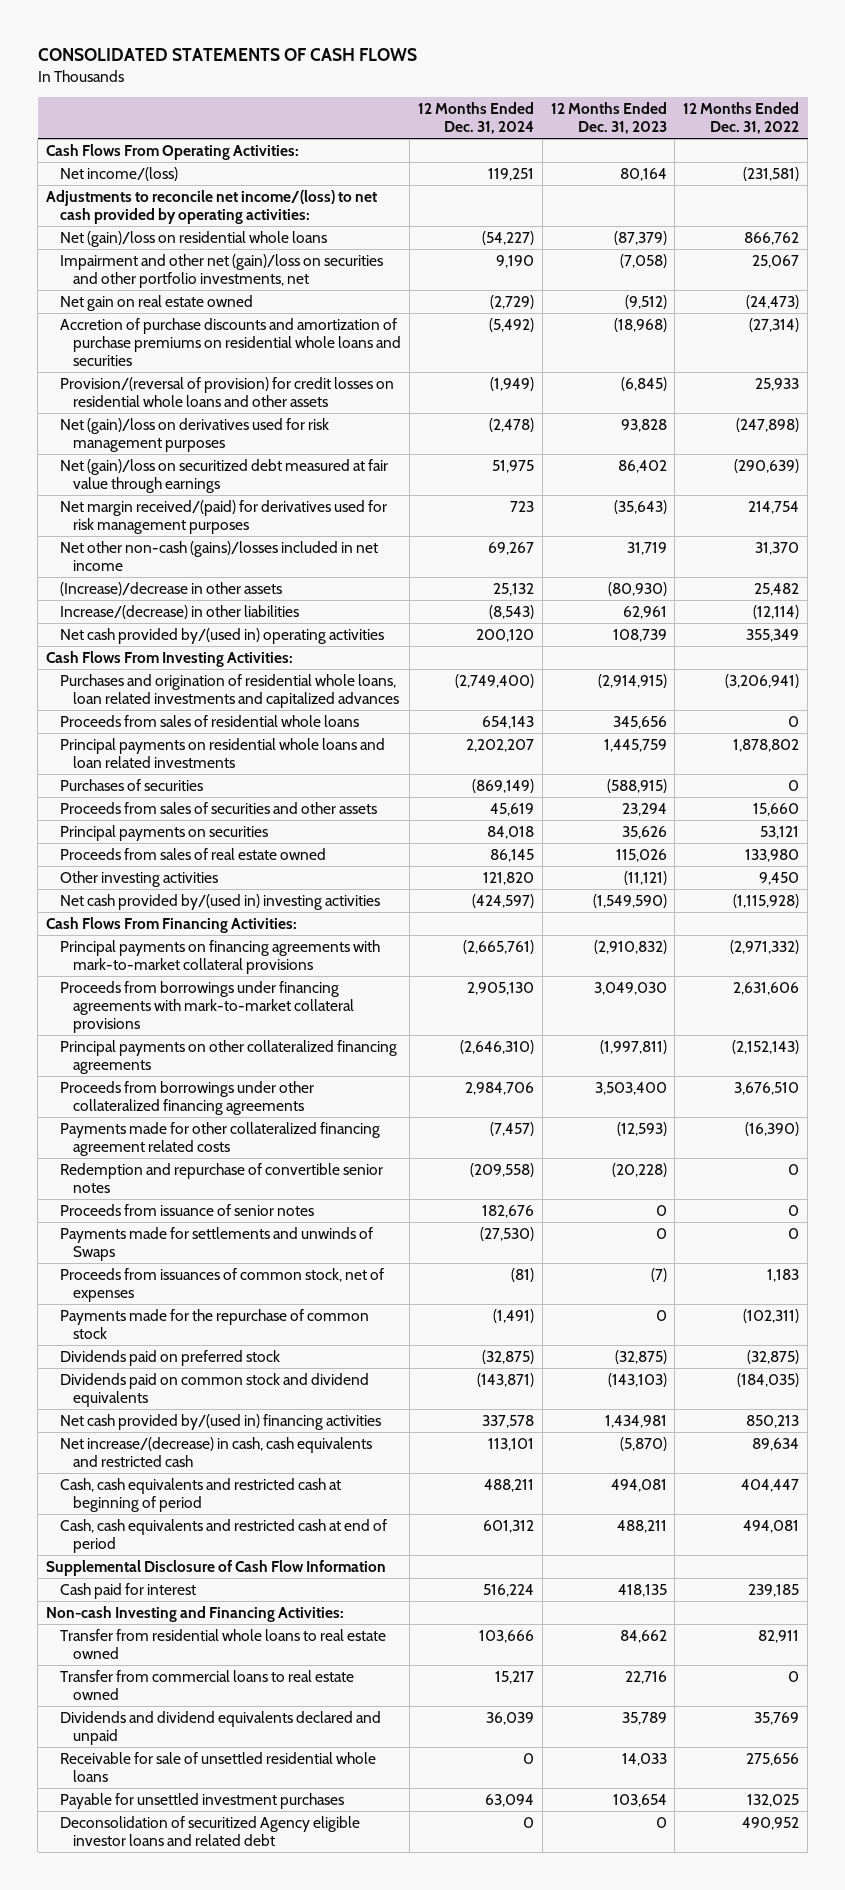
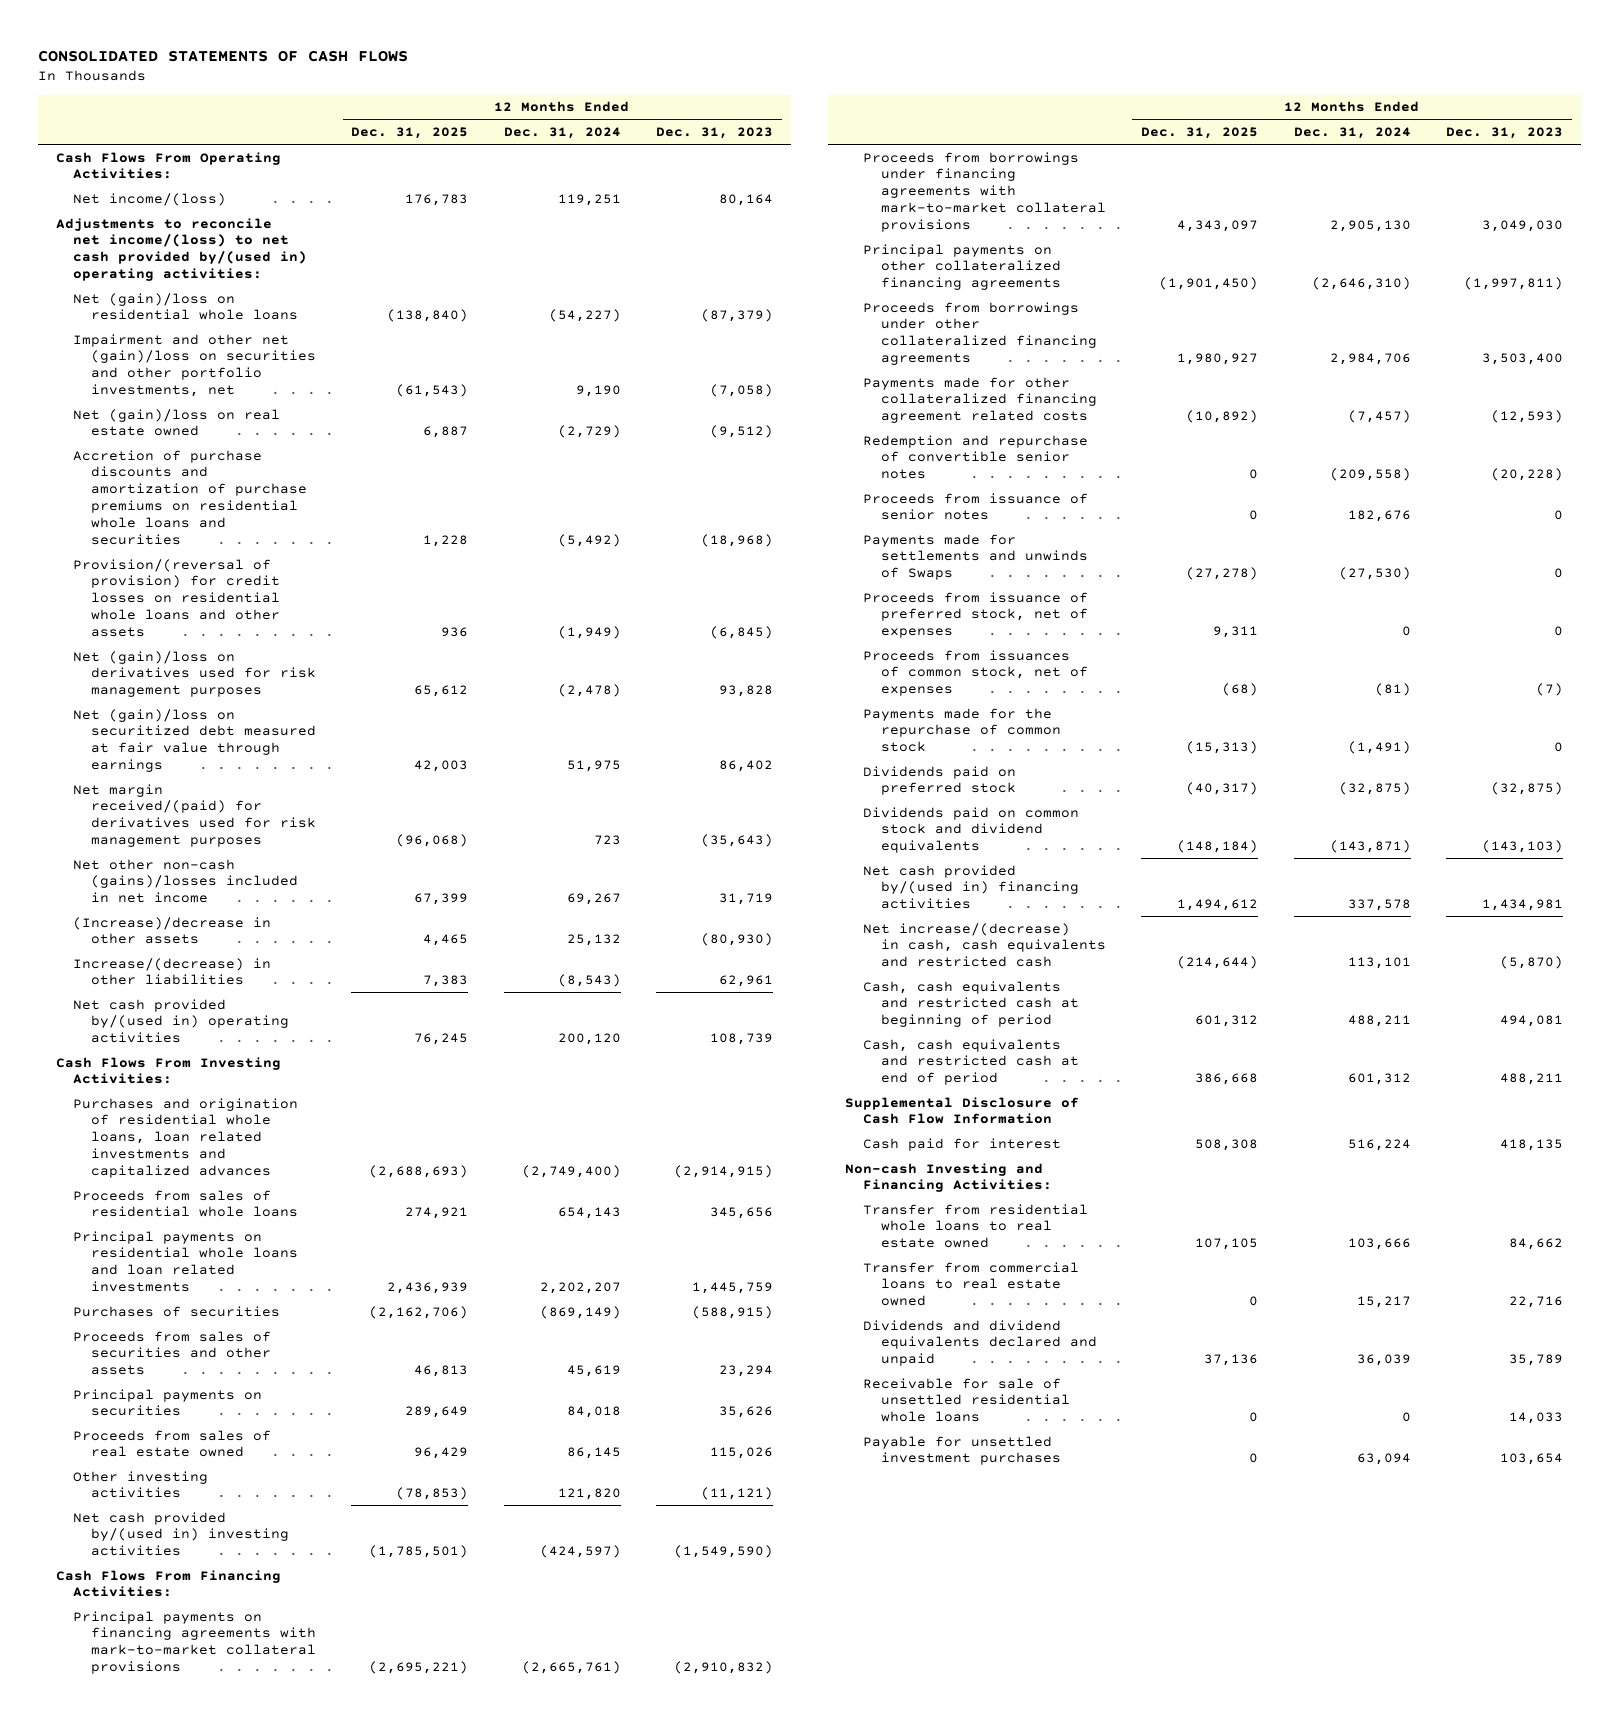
[683,102,800,135] 12 Months Ended Dec. 31, 2022 -> none
none -> [351,127,469,140] Dec. 31, 2025
[46,189,378,224] Adjustments to reconcile net income/(loss) to net cash provided by operating activities: -> [55,217,308,281] Adjustments to reconcile net income/(loss) to net cash provided by/(used in) operating activities:
[59,294,253,311] Net gain on real estate owned -> [73,408,281,437] Net (gain)/loss on real estate owned
none -> [862,591,1088,639] Proceeds from issuance of preferred stock, net of expenses
[59,1815,360,1846] Deconsolidation of securitized Agency eligible investor loans and related debt -> none

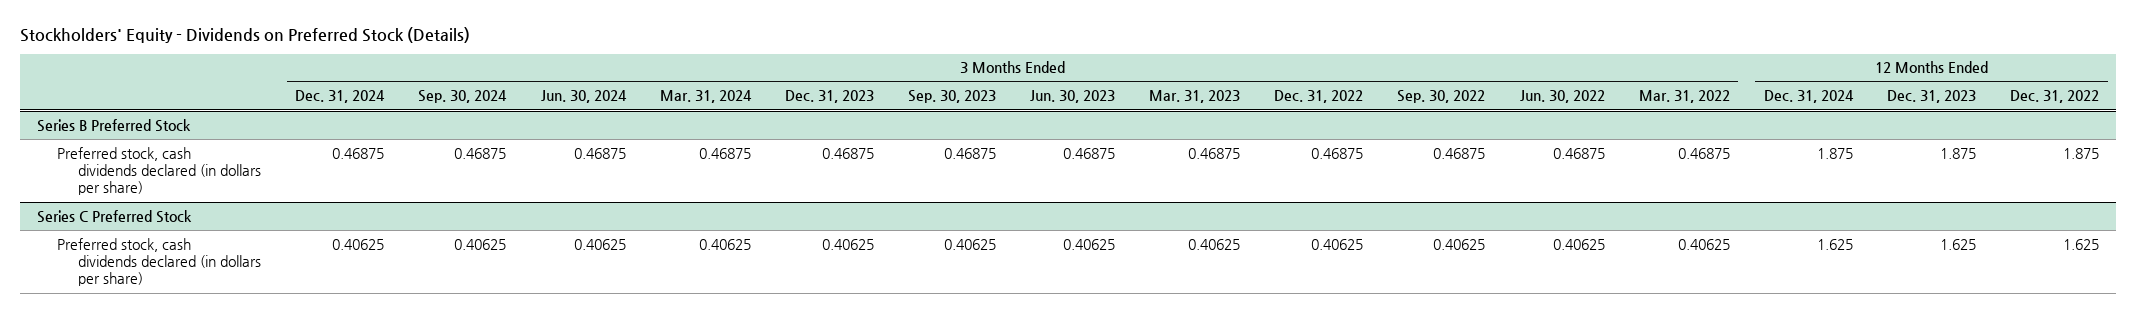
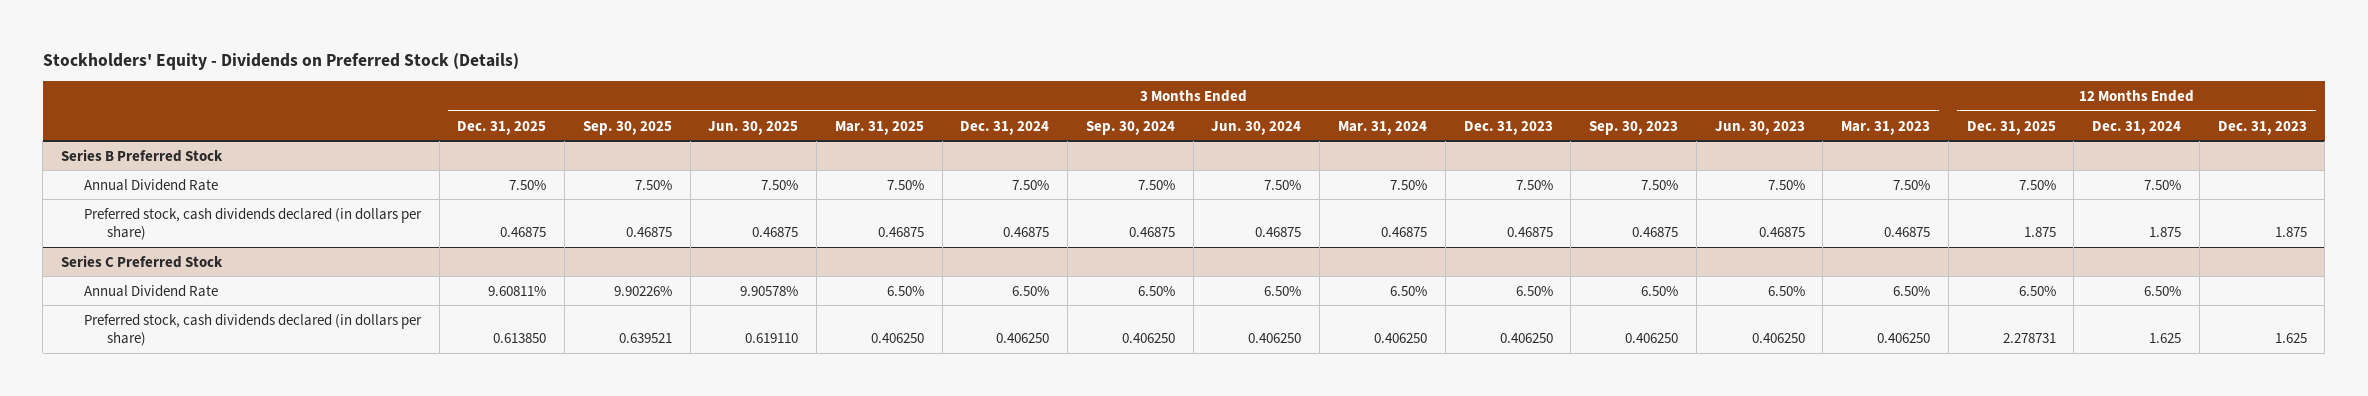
[1274,90,1364,104] Dec. 31, 2022 -> none
[1397,90,1486,104] Sep. 30, 2022 -> none
[1519,90,1605,104] Jun. 30, 2022 -> none
[1638,90,1730,104] Mar. 31, 2022 -> none
[2010,90,2100,104] Dec. 31, 2022 -> none
none -> [457,120,547,135] Dec. 31, 2025
none -> [582,120,672,135] Sep. 30, 2025
none -> [708,120,799,135] Jun. 30, 2025
none -> [834,120,924,135] Mar. 31, 2025
none -> [1966,120,2056,135] Dec. 31, 2025
none -> [83,178,218,191] Annual Dividend Rate
none -> [83,284,218,297] Annual Dividend Rate
[332,238,385,250] 0.40625 -> [996,332,1050,343] 0.406250
[454,238,507,250] 0.40625 -> [1121,332,1175,343] 0.406250
[573,238,626,250] 0.40625 -> [1248,332,1302,343] 0.406250
[698,238,751,250] 0.40625 -> [1374,332,1428,343] 0.406250
[821,238,874,250] 0.40625 -> [1499,332,1553,343] 0.406250
[943,238,996,250] 0.40625 -> [1625,332,1679,343] 0.406250
[1063,238,1116,250] 0.40625 -> [1751,332,1805,343] 0.406250
[1188,238,1241,250] 0.40625 -> [1877,332,1931,343] 0.406250

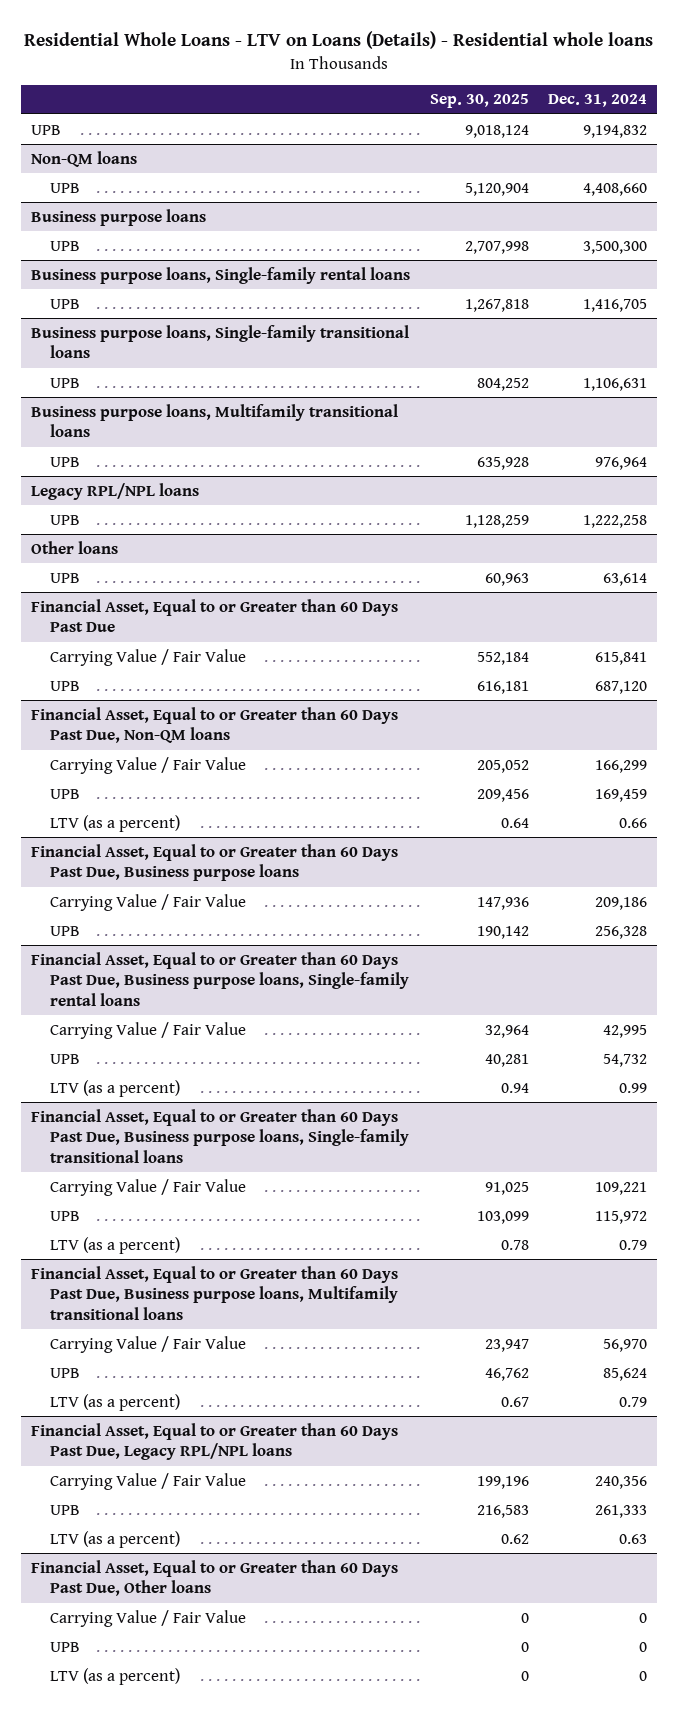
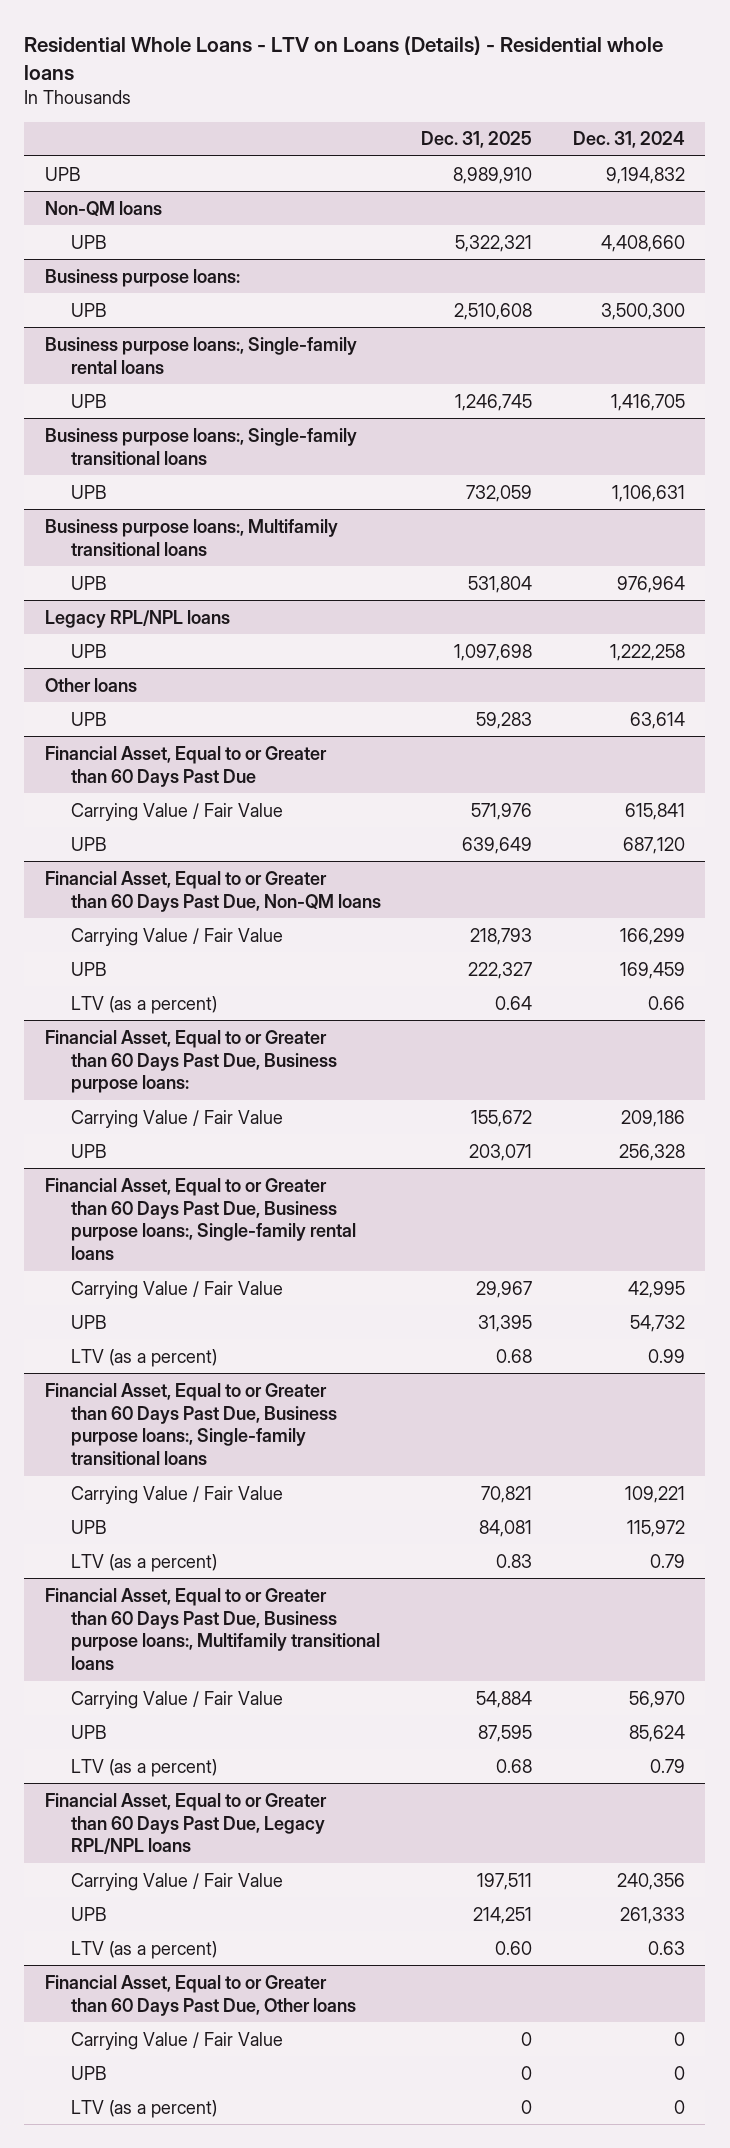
[429,94,529,109] Sep. 30, 2025 -> none
none -> [421,131,533,149] Dec. 31, 2025
[30,208,206,226] Business purpose loans -> [44,268,240,287] Business purpose loans:
[30,266,410,284] Business purpose loans, Single-family rental loans -> [44,336,357,374] Business purpose loans:, Single-family rental loans
[30,324,409,359] Business purpose loans, Single-family transitional loans -> [44,427,357,465] Business purpose loans:, Single-family transitional loans
[30,403,398,438] Business purpose loans, Multifamily transitional loans -> [44,518,338,556] Business purpose loans:, Multifamily transitional loans
[30,843,398,882] Financial Asset, Equal to or Greater than 60 Days Past Due, Business purpose loans -> [44,1029,337,1094] Financial Asset, Equal to or Greater than 60 Days Past Due, Business purpose loans:
[30,951,410,1006] Financial Asset, Equal to or Greater than 60 Days Past Due, Business purpose loans, Single-family rental loans -> [44,1177,356,1261] Financial Asset, Equal to or Greater than 60 Days Past Due, Business purpose loans:, Single-family rental loans
[30,1108,410,1163] Financial Asset, Equal to or Greater than 60 Days Past Due, Business purpose loans, Single-family transitional loans -> [44,1382,337,1466] Financial Asset, Equal to or Greater than 60 Days Past Due, Business purpose loans:, Single-family transitional loans
[30,1265,399,1320] Financial Asset, Equal to or Greater than 60 Days Past Due, Business purpose loans, Multifamily transitional loans -> [44,1587,380,1671] Financial Asset, Equal to or Greater than 60 Days Past Due, Business purpose loans:, Multifamily transitional loans

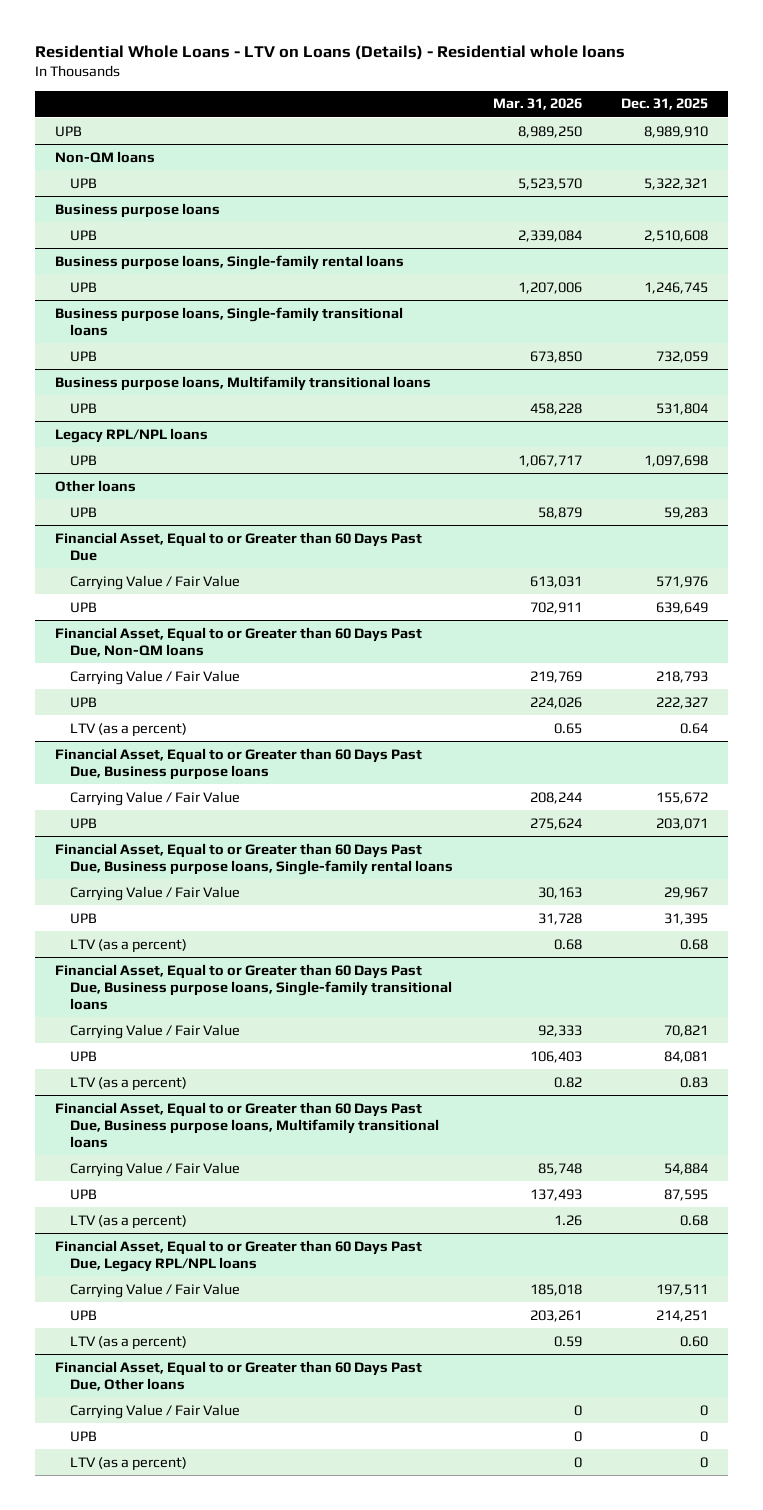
[573,131,686,149] Dec. 31, 2024 -> none
none -> [492,98,582,111] Mar. 31, 2026
[44,268,240,287] Business purpose loans: -> [54,202,220,218] Business purpose loans
[44,336,357,374] Business purpose loans:, Single-family rental loans -> [54,254,404,270] Business purpose loans, Single-family rental loans
[44,427,357,465] Business purpose loans:, Single-family transitional loans -> [54,306,403,336] Business purpose loans, Single-family transitional loans
[44,518,338,556] Business purpose loans:, Multifamily transitional loans -> [54,375,431,391] Business purpose loans, Multifamily transitional loans
[44,1029,337,1094] Financial Asset, Equal to or Greater than 60 Days Past Due, Business purpose loans: -> [54,747,422,780] Financial Asset, Equal to or Greater than 60 Days Past Due, Business purpose loans
[44,1177,356,1261] Financial Asset, Equal to or Greater than 60 Days Past Due, Business purpose loans:, Single-family rental loans -> [54,842,453,875] Financial Asset, Equal to or Greater than 60 Days Past Due, Business purpose loans, Single-family rental loans
[44,1382,337,1466] Financial Asset, Equal to or Greater than 60 Days Past Due, Business purpose loans:, Single-family transitional loans -> [54,963,452,1011] Financial Asset, Equal to or Greater than 60 Days Past Due, Business purpose loans, Single-family transitional loans
[44,1587,380,1671] Financial Asset, Equal to or Greater than 60 Days Past Due, Business purpose loans:, Multifamily transitional loans -> [54,1101,439,1149] Financial Asset, Equal to or Greater than 60 Days Past Due, Business purpose loans, Multifamily transitional loans

